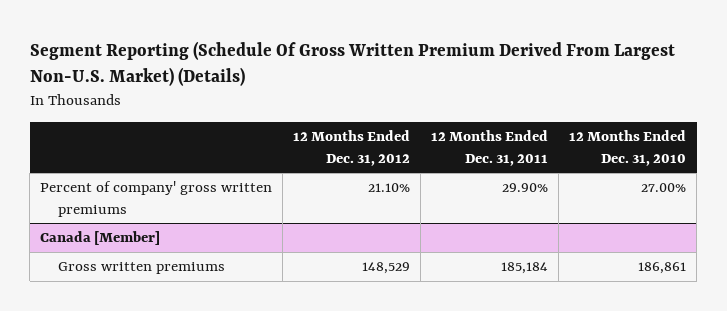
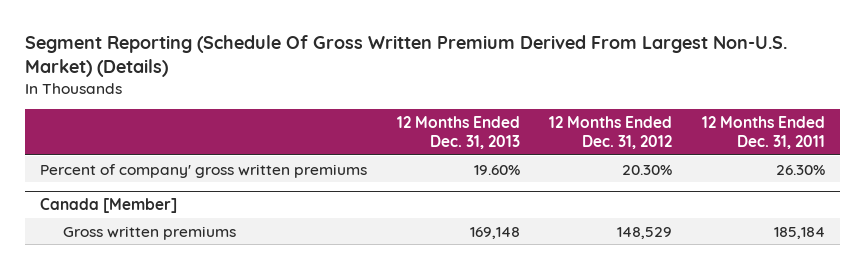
[569,130,687,166] 12 Months Ended Dec. 31, 2010 -> none
none -> [396,115,520,150] 12 Months Ended Dec. 31, 2013
[368,183,411,193] 21.10% -> [622,164,673,175] 20.30%
[502,183,549,193] 29.90% -> [776,164,826,175] 26.30%

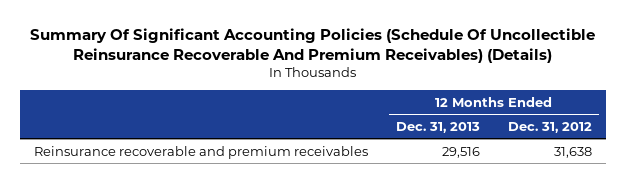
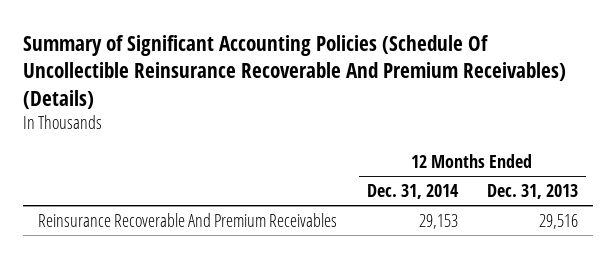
[30,27,596,63] Summary Of Significant Accounting Policies (Schedule Of Uncollectible Reinsurance Recoverable And Premium Receivables) (Details) -> [23,34,567,109] Summary of Significant Accounting Policies (Schedule Of Uncollectible Reinsurance Recoverable And Premium Receivables) (Details)
[508,121,593,133] Dec. 31, 2012 -> none
none -> [366,184,459,200] Dec. 31, 2014
[34,145,369,159] Reinsurance recoverable and premium receivables -> [38,212,338,227] Reinsurance Recoverable And Premium Receivables

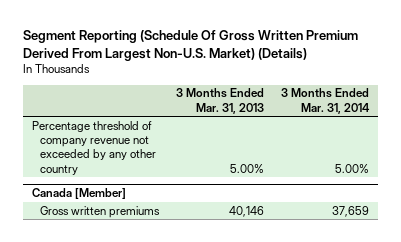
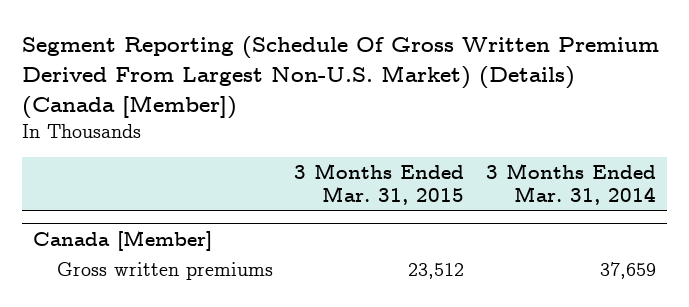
[22,30,358,61] Segment Reporting (Schedule Of Gross Written Premium Derived From Largest Non-U.S. Market) (Details) -> [21,35,659,119] Segment Reporting (Schedule Of Gross Written Premium Derived From Largest Non-U.S. Market) (Details) (Canada [Member])
[175,88,264,114] 3 Months Ended Mar. 31, 2013 -> none
none -> [294,163,465,206] 3 Months Ended Mar. 31, 2015
[31,120,156,175] Percentage threshold of company revenue not exceeded by any other country -> none

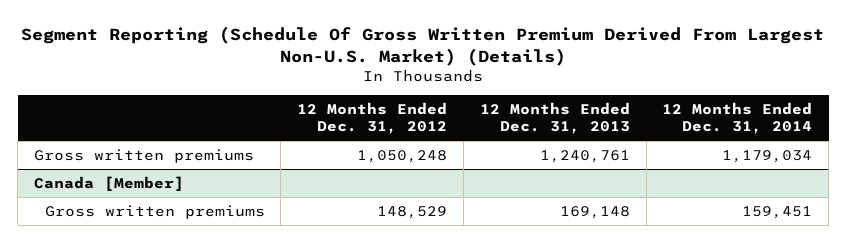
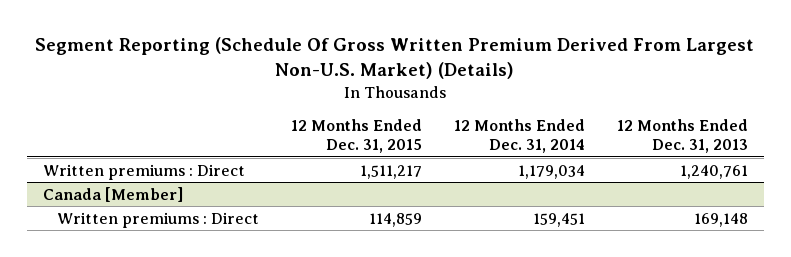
[297,101,448,135] 12 Months Ended Dec. 31, 2012 -> none
none -> [290,119,422,153] 12 Months Ended Dec. 31, 2015
[34,148,255,163] Gross written premiums -> [42,163,245,180] Written premiums : Direct
[44,204,265,219] Gross written premiums -> [56,211,259,228] Written premiums : Direct

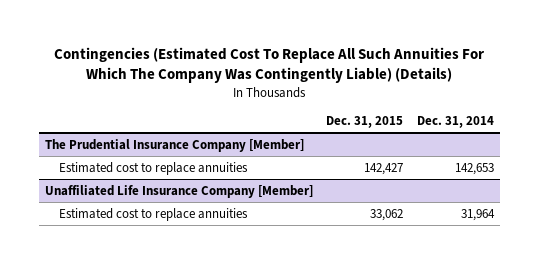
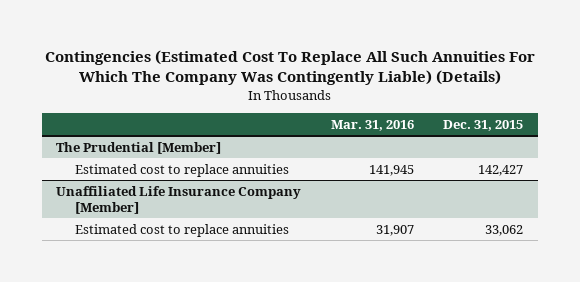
[416,116,494,129] Dec. 31, 2014 -> none
none -> [330,119,414,131] Mar. 31, 2016
[45,138,305,152] The Prudential Insurance Company [Member] -> [56,141,222,154] The Prudential [Member]

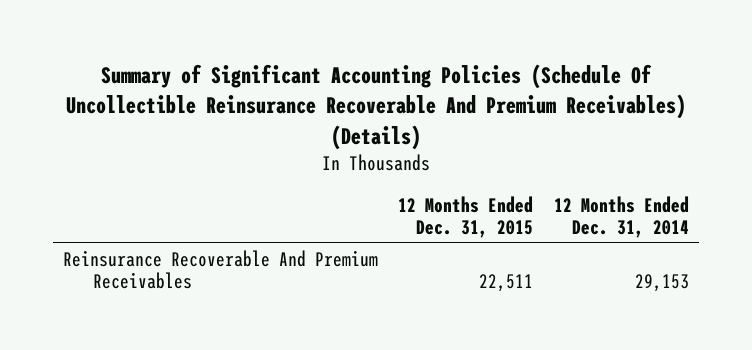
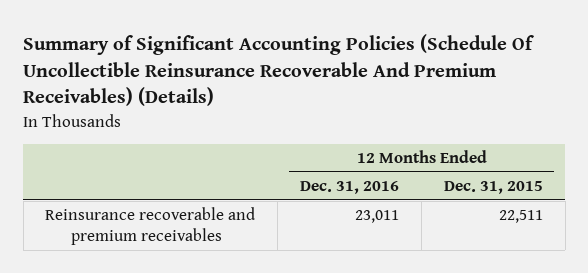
[553,195,689,239] 12 Months Ended Dec. 31, 2014 -> none
none -> [300,181,400,195] Dec. 31, 2016
[62,249,378,290] Reinsurance Recoverable And Premium Receivables -> [45,207,256,246] Reinsurance recoverable and premium receivables

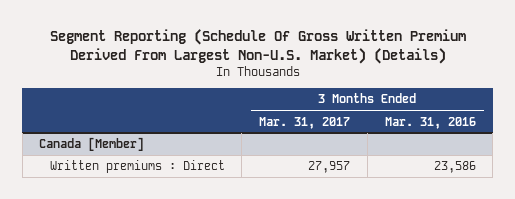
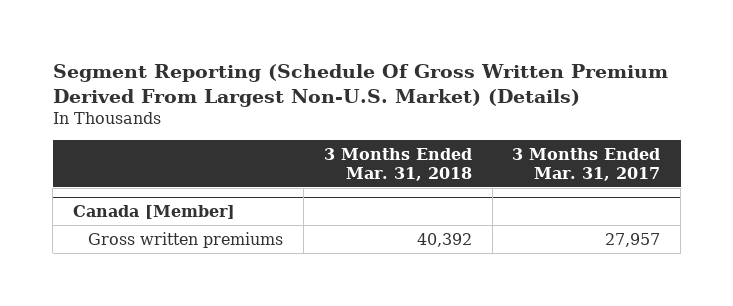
[384,116,476,129] Mar. 31, 2016 -> none
none -> [323,148,472,181] 3 Months Ended Mar. 31, 2018
[49,160,225,174] Written premiums : Direct -> [88,231,284,248] Gross written premiums

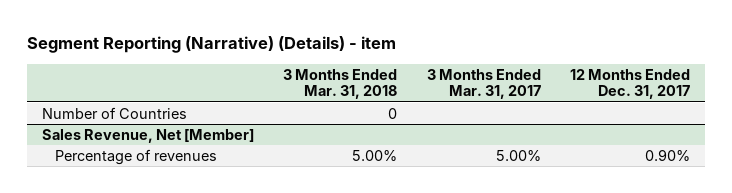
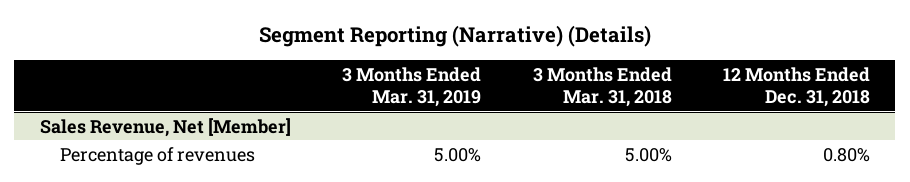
[26,36,396,54] Segment Reporting (Narrative) (Details) - item -> [258,25,651,48] Segment Reporting (Narrative) (Details)
[426,68,541,100] 3 Months Ended Mar. 31, 2017 -> none
[570,68,691,100] 12 Months Ended Dec. 31, 2017 -> none
none -> [342,66,482,108] 3 Months Ended Mar. 31, 2019
none -> [722,66,870,108] 12 Months Ended Dec. 31, 2018
[41,106,187,119] Number of Countries -> none

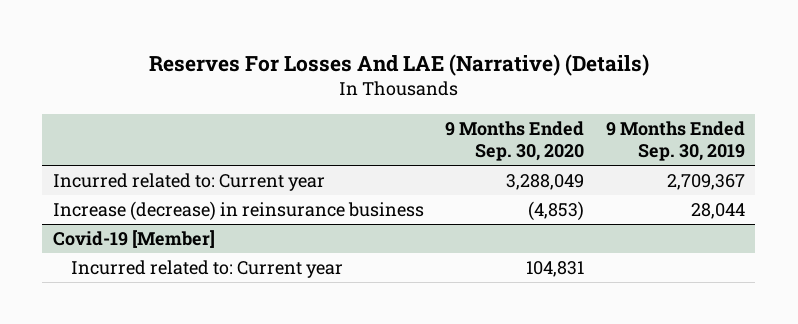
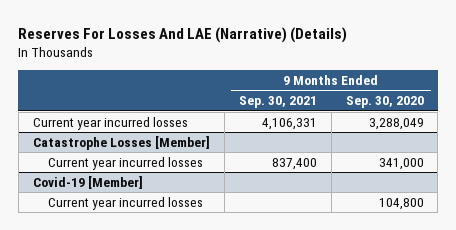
[605,120,745,161] 9 Months Ended Sep. 30, 2019 -> none
none -> [238,96,317,109] Sep. 30, 2021
[53,201,425,222] Increase (decrease) in reinsurance business -> none
[53,173,326,192] Incurred related to: Current year -> [32,116,188,130] Current year incurred losses
none -> [32,135,210,150] Catastrophe Losses [Member]
none -> [48,156,204,170] Current year incurred losses
[70,260,343,279] Incurred related to: Current year -> [48,196,204,210] Current year incurred losses
[526,261,585,278] 104,831 -> [378,197,424,210] 104,800

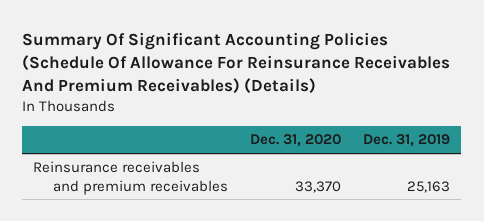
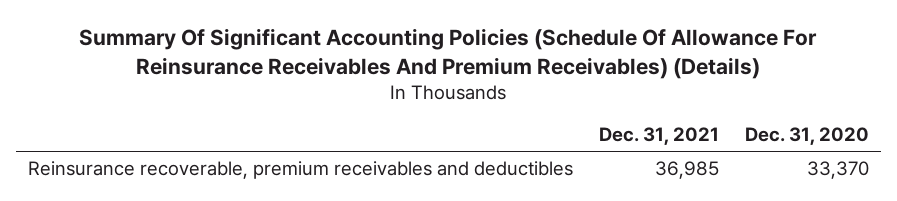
[363,134,451,148] Dec. 31, 2019 -> none
none -> [598,127,719,146] Dec. 31, 2021
[33,161,229,195] Reinsurance receivables and premium receivables -> [28,161,574,180] Reinsurance recoverable, premium receivables and deductibles

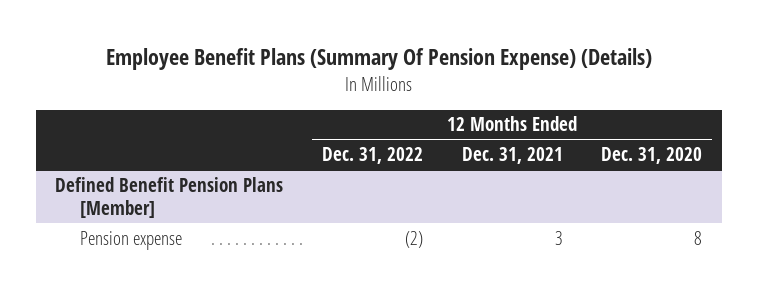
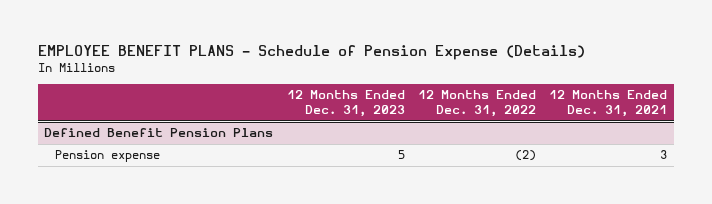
[105,48,652,71] Employee Benefit Plans (Summary Of Pension Expense) (Details) -> [37,44,585,60] EMPLOYEE BENEFIT PLANS - Schedule of Pension Expense (Details)
[601,147,703,165] Dec. 31, 2020 -> none
none -> [286,90,405,118] 12 Months Ended Dec. 31, 2023
[55,176,284,218] Defined Benefit Pension Plans [Member] -> [44,128,274,138] Defined Benefit Pension Plans

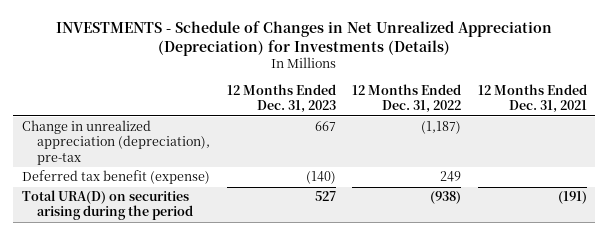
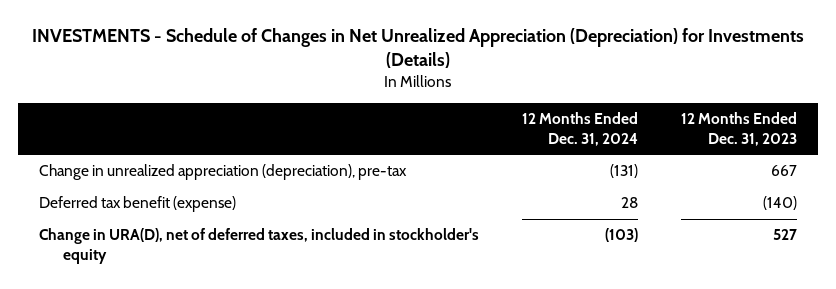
[352,84,462,114] 12 Months Ended Dec. 31, 2022 -> none
[478,84,588,114] 12 Months Ended Dec. 31, 2021 -> none
none -> [521,111,638,146] 12 Months Ended Dec. 31, 2024
[21,190,194,221] Total URA(D) on securities arising during the period -> [38,228,479,265] Change in URA(D), net of deferred taxes, included in stockholder's equity

